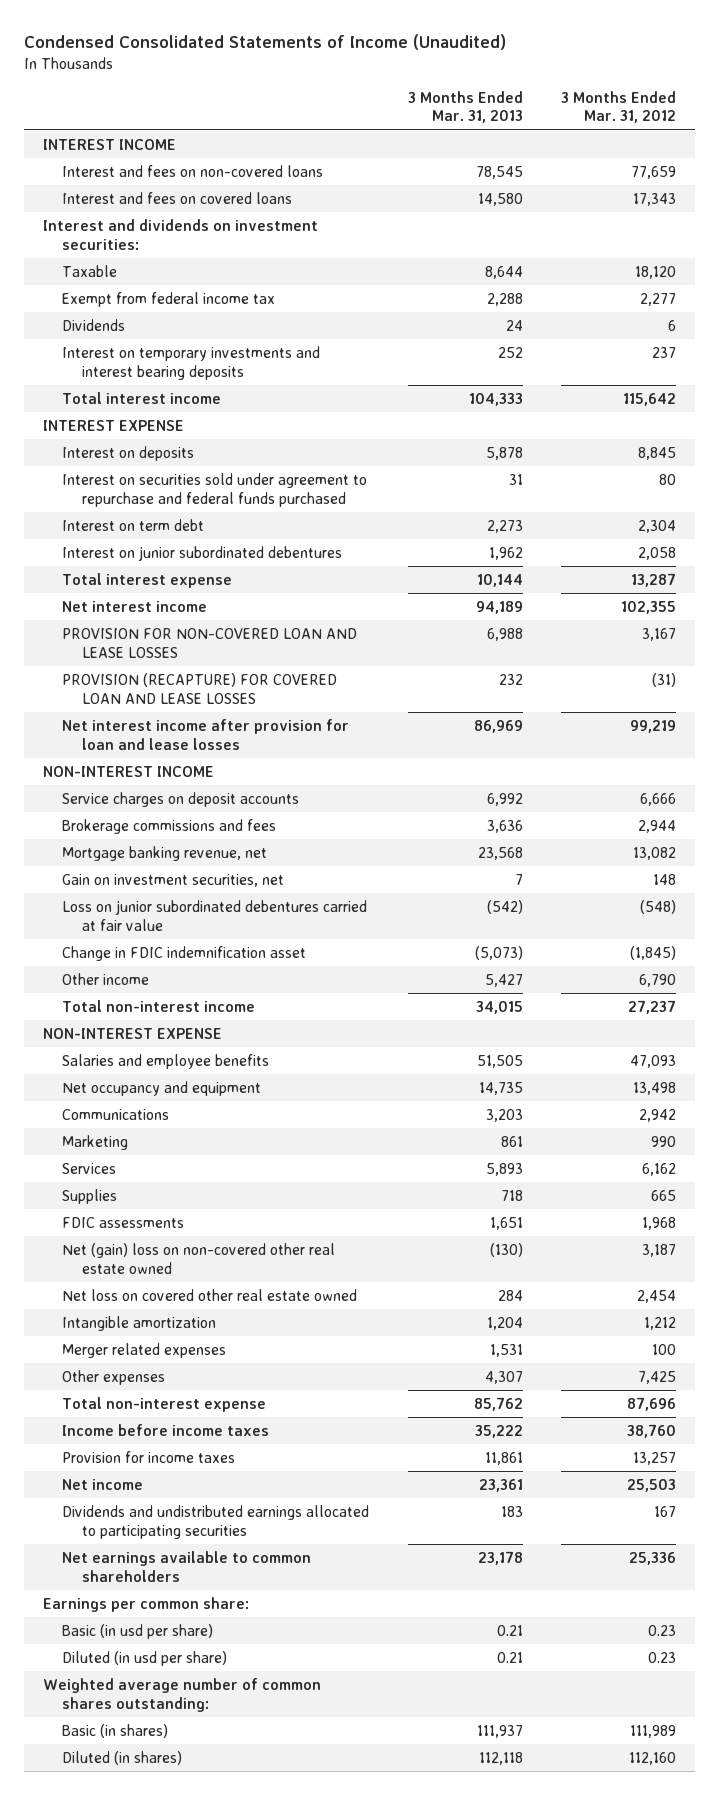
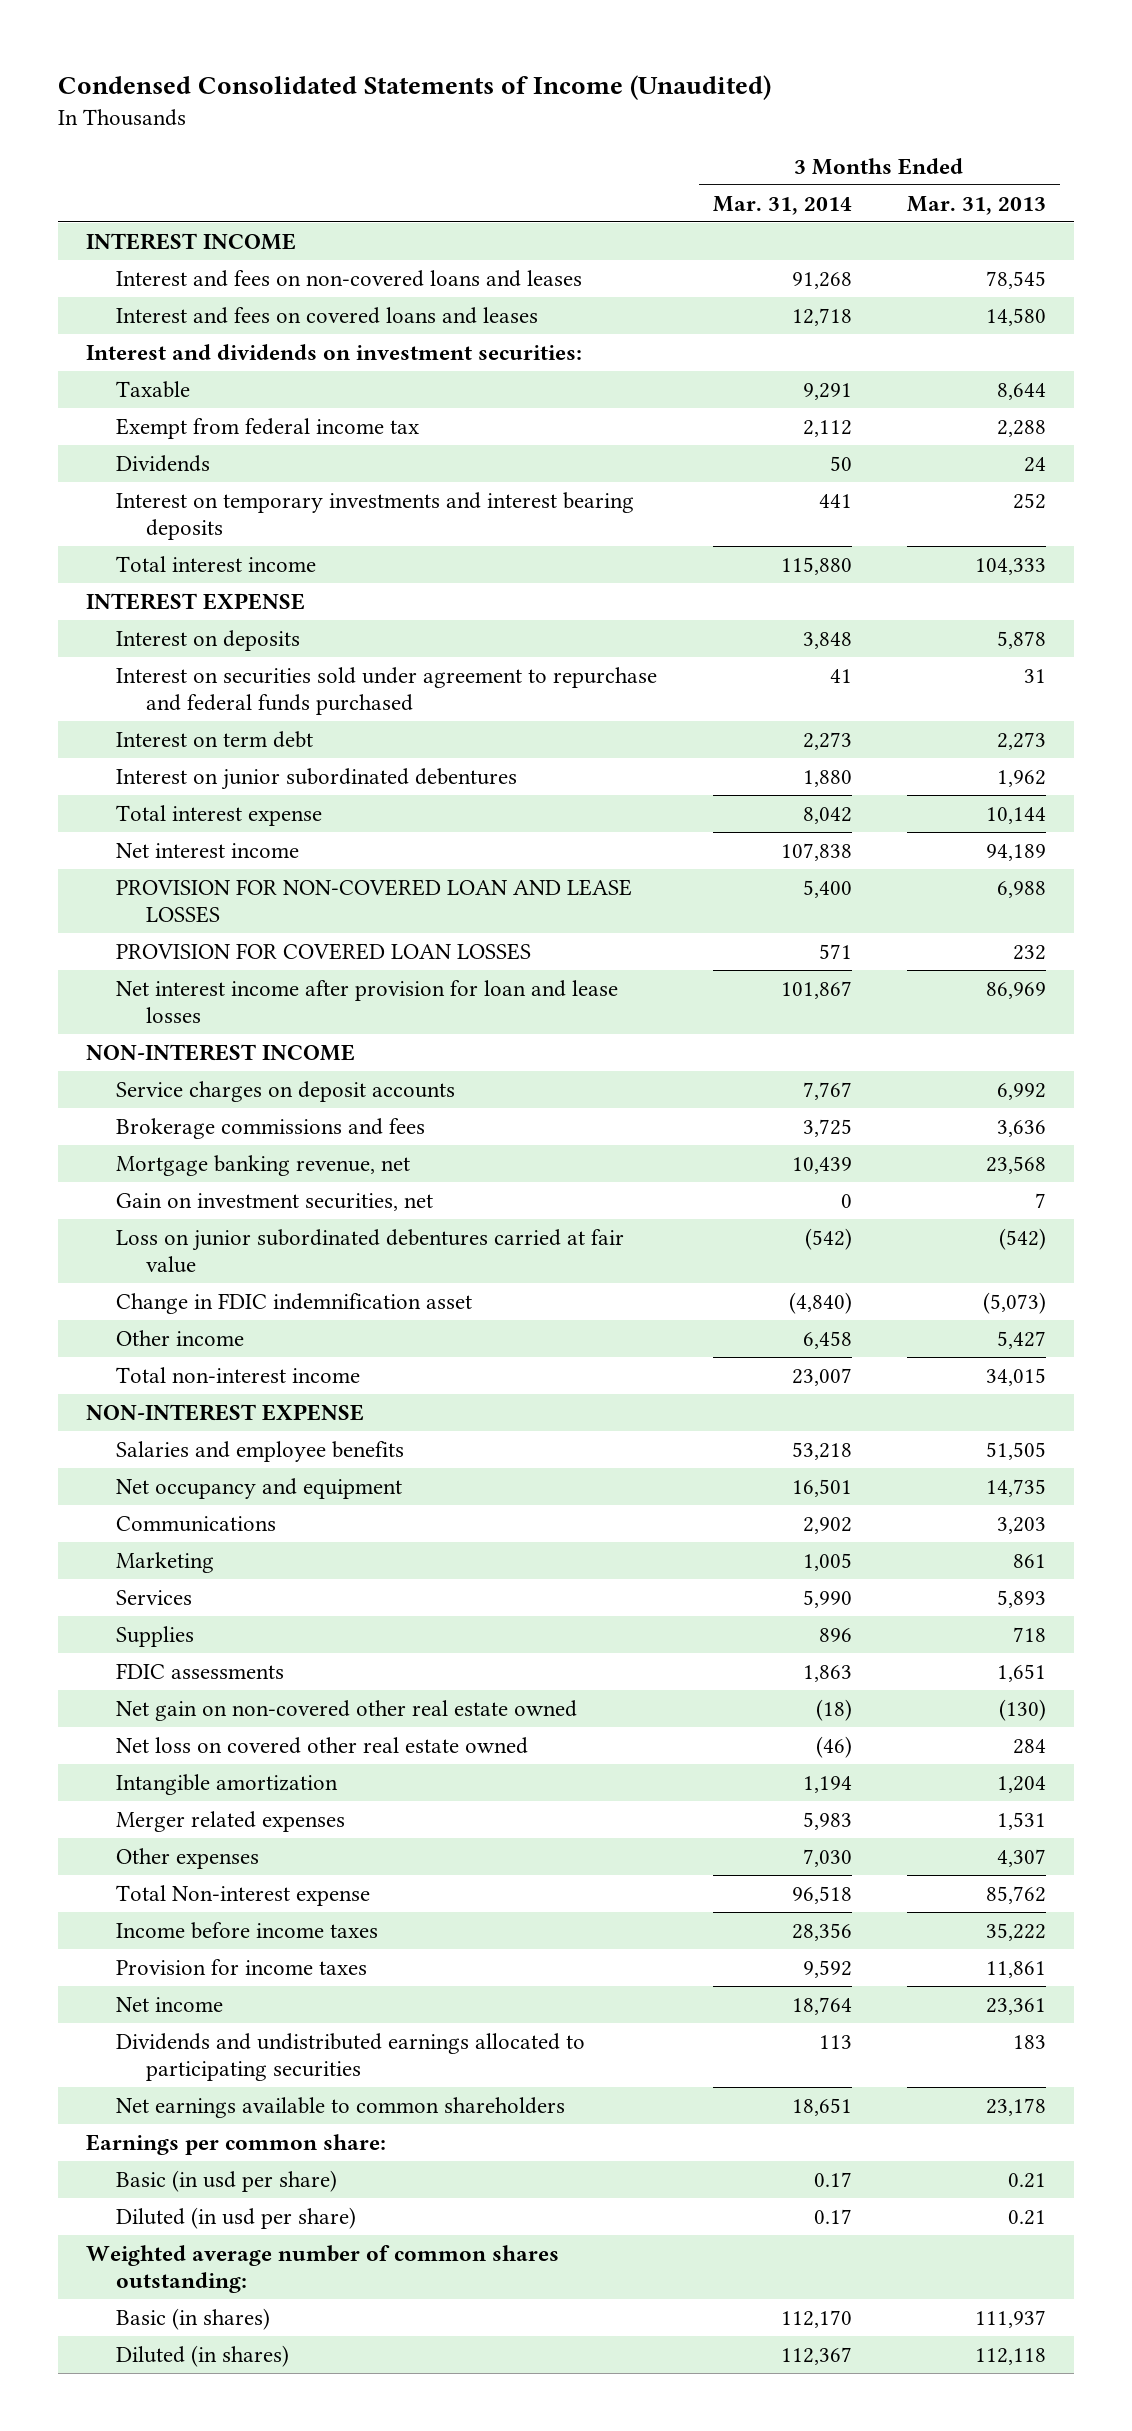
[561,90,677,124] 3 Months Ended Mar. 31, 2012 -> none
none -> [712,195,852,215] Mar. 31, 2014
[62,164,324,177] Interest and fees on non-covered loans -> [115,270,582,288] Interest and fees on non-covered loans and leases
[62,191,293,204] Interest and fees on covered loans -> [115,307,538,325] Interest and fees on covered loans and leases
[62,672,338,704] PROVISION (RECAPTURE) FOR COVERED LOAN AND LEASE LOSSES -> [115,943,531,961] PROVISION FOR COVERED LOAN LOSSES
[62,1242,336,1274] Net (gain) loss on non-covered other real estate owned -> [115,1700,577,1722] Net gain on non-covered other real estate owned
[62,1396,267,1412] Total non-interest expense -> [115,1885,370,1907] Total Non-interest expense

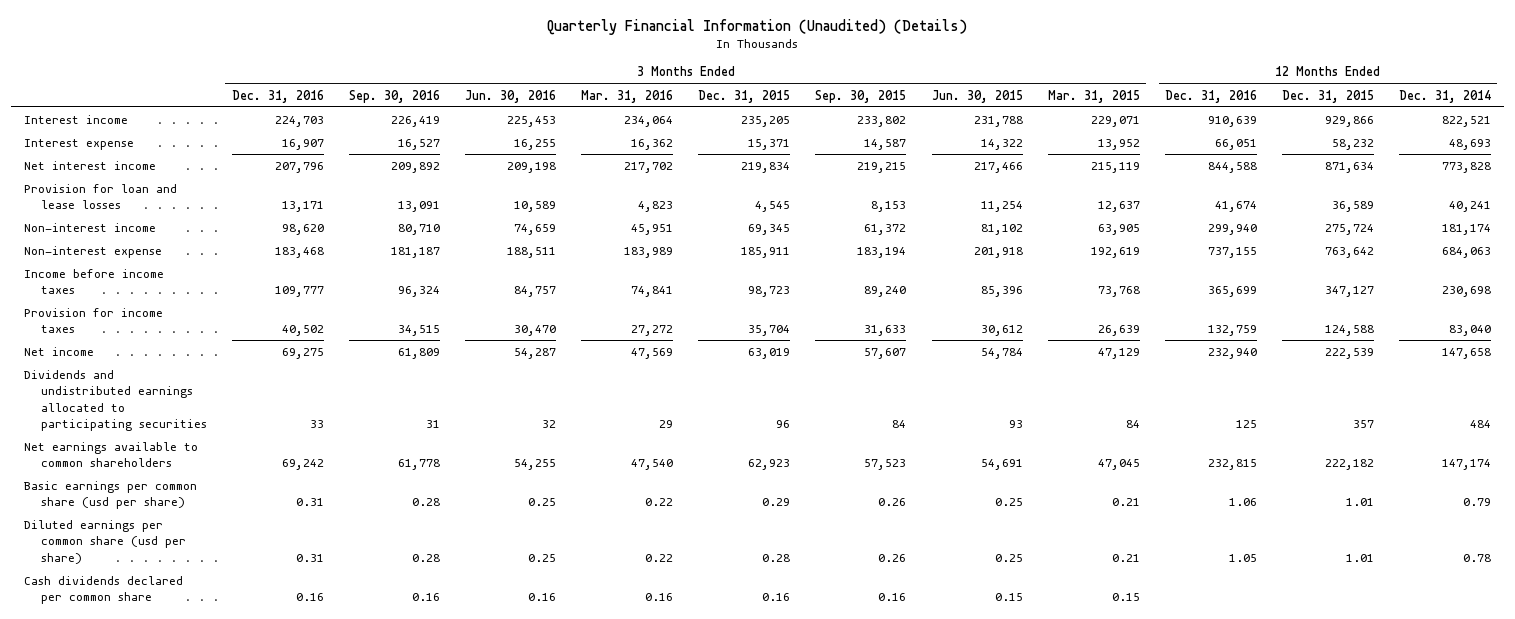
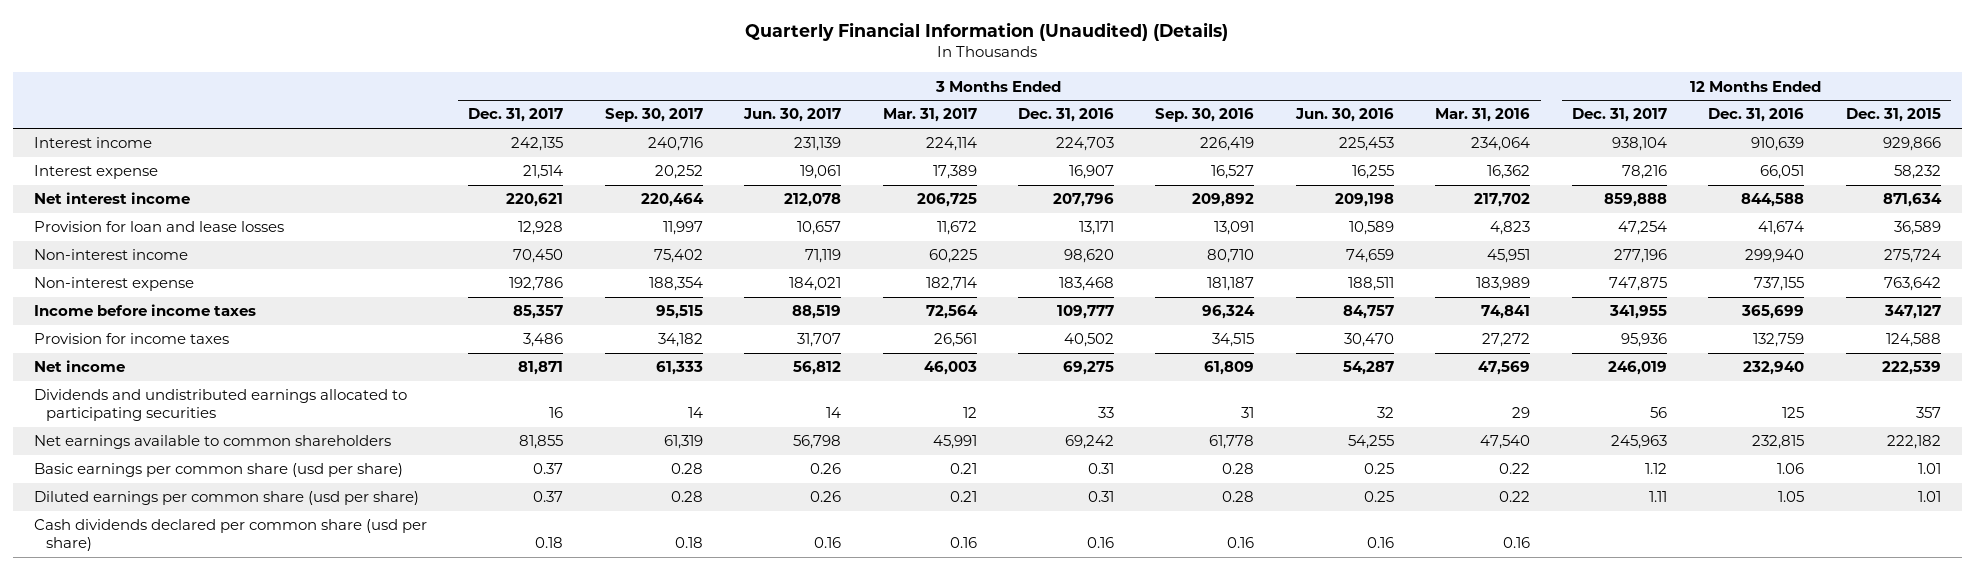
[698,89,791,103] Dec. 31, 2015 -> none
[815,89,907,103] Sep. 30, 2015 -> none
[931,89,1023,103] Jun. 30, 2015 -> none
[1047,89,1140,103] Mar. 31, 2015 -> none
[1399,89,1492,103] Dec. 31, 2014 -> none
none -> [468,108,564,123] Dec. 31, 2017
none -> [604,108,703,123] Sep. 30, 2017
none -> [743,108,842,123] Jun. 30, 2017
none -> [882,108,977,123] Mar. 31, 2017
none -> [1571,108,1667,123] Dec. 31, 2017
[23,575,183,605] Cash dividends declared per common share -> [33,519,427,551] Cash dividends declared per common share (usd per share)

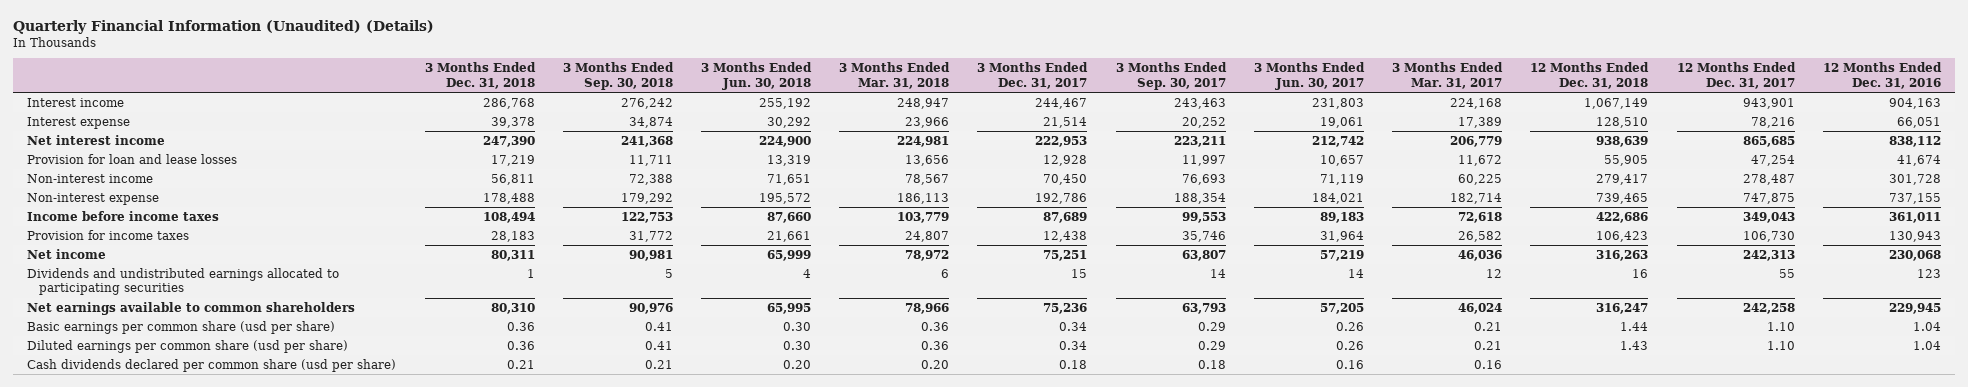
[1018,108,1115,123] Dec. 31, 2016 -> none
[1155,108,1255,123] Sep. 30, 2016 -> none
[1294,108,1394,123] Jun. 30, 2016 -> none
[1435,108,1531,123] Mar. 31, 2016 -> none
[1845,108,1941,123] Dec. 31, 2015 -> none
none -> [424,62,536,89] 3 Months Ended Dec. 31, 2018
none -> [562,62,674,90] 3 Months Ended Sep. 30, 2018
none -> [701,62,813,90] 3 Months Ended Jun. 30, 2018
none -> [839,62,951,89] 3 Months Ended Mar. 31, 2018
none -> [1530,62,1650,89] 12 Months Ended Dec. 31, 2018
[511,137,564,152] 242,135 -> [1035,97,1088,109] 244,467
[647,137,703,152] 240,716 -> [1173,97,1226,109] 243,463
[794,137,842,152] 231,139 -> [1311,97,1364,109] 231,803
[925,137,977,152] 224,114 -> [1450,97,1503,109] 224,168
[1611,137,1667,152] 938,104 -> [1742,97,1795,109] 943,901
[1751,137,1805,152] 910,639 -> [1888,97,1941,109] 904,163
[506,193,564,208] 220,621 -> [1035,135,1088,147] 222,953
[640,193,704,208] 220,464 -> [1173,135,1226,147] 223,211
[784,193,842,208] 212,078 -> [1311,135,1364,147] 212,742
[916,193,977,208] 206,725 -> [1450,135,1503,147] 206,779
[1603,193,1667,208] 859,888 -> [1742,135,1795,147] 865,685
[1741,193,1805,208] 844,588 -> [1888,135,1941,147] 838,112
[653,249,703,264] 75,402 -> [1181,173,1226,185] 76,693
[1613,249,1667,264] 277,196 -> [1742,173,1795,185] 278,487
[1745,249,1805,264] 299,940 -> [1888,173,1941,185] 301,728
[513,305,564,320] 85,357 -> [1043,211,1088,223] 87,689
[655,305,703,320] 95,515 -> [1181,211,1226,223] 99,553
[792,305,842,320] 88,519 -> [1319,211,1364,223] 89,183
[925,305,978,320] 72,564 -> [1458,211,1503,223] 72,618
[1608,305,1667,320] 341,955 -> [1742,211,1795,223] 349,043
[1741,305,1805,320] 365,699 -> [1888,211,1941,223] 361,011
[523,333,564,348] 3,486 -> [1043,230,1088,242] 12,438
[657,333,703,348] 34,182 -> [1181,230,1226,242] 35,746
[797,333,842,348] 31,707 -> [1319,230,1364,242] 31,964
[933,333,977,348] 26,561 -> [1458,230,1503,242] 26,582
[1620,333,1667,348] 95,936 -> [1742,230,1795,242] 106,730
[1753,333,1805,348] 132,759 -> [1888,230,1941,242] 130,943
[518,361,564,376] 81,871 -> [1043,249,1088,261] 75,251
[655,361,703,376] 61,333 -> [1181,249,1226,261] 63,807
[793,361,842,376] 56,812 -> [1319,249,1364,261] 57,219
[923,361,977,376] 46,003 -> [1458,249,1503,261] 46,036
[1607,361,1667,376] 246,019 -> [1742,249,1795,261] 242,313
[1743,361,1805,376] 232,940 -> [1888,249,1941,261] 230,068
[549,406,564,418] 16 -> [1071,268,1088,278] 15
[1649,406,1667,418] 56 -> [1778,268,1795,278] 55
[1782,406,1805,418] 125 -> [1916,268,1941,278] 123
[519,435,564,450] 81,855 -> [1043,302,1088,314] 75,236
[663,435,703,450] 61,319 -> [1181,302,1226,314] 63,793
[793,435,842,450] 56,798 -> [1319,302,1364,314] 57,205
[932,435,977,450] 45,991 -> [1458,302,1503,314] 46,024
[1610,435,1667,450] 245,963 -> [1742,302,1795,314] 242,258
[1752,435,1805,450] 232,815 -> [1888,302,1941,314] 229,945
[533,463,564,475] 0.37 -> [1059,321,1088,331] 0.34
[670,463,703,475] 0.28 -> [1197,321,1226,331] 0.29
[1644,463,1667,475] 1.12 -> [1766,321,1795,331] 1.10
[1777,463,1805,475] 1.06 -> [1912,321,1941,331] 1.04
[533,491,564,503] 0.37 -> [1059,340,1088,350] 0.34
[670,491,703,503] 0.28 -> [1197,340,1226,350] 0.29
[1648,491,1667,503] 1.11 -> [1766,340,1795,350] 1.10
[1778,491,1805,503] 1.05 -> [1912,340,1941,350] 1.04

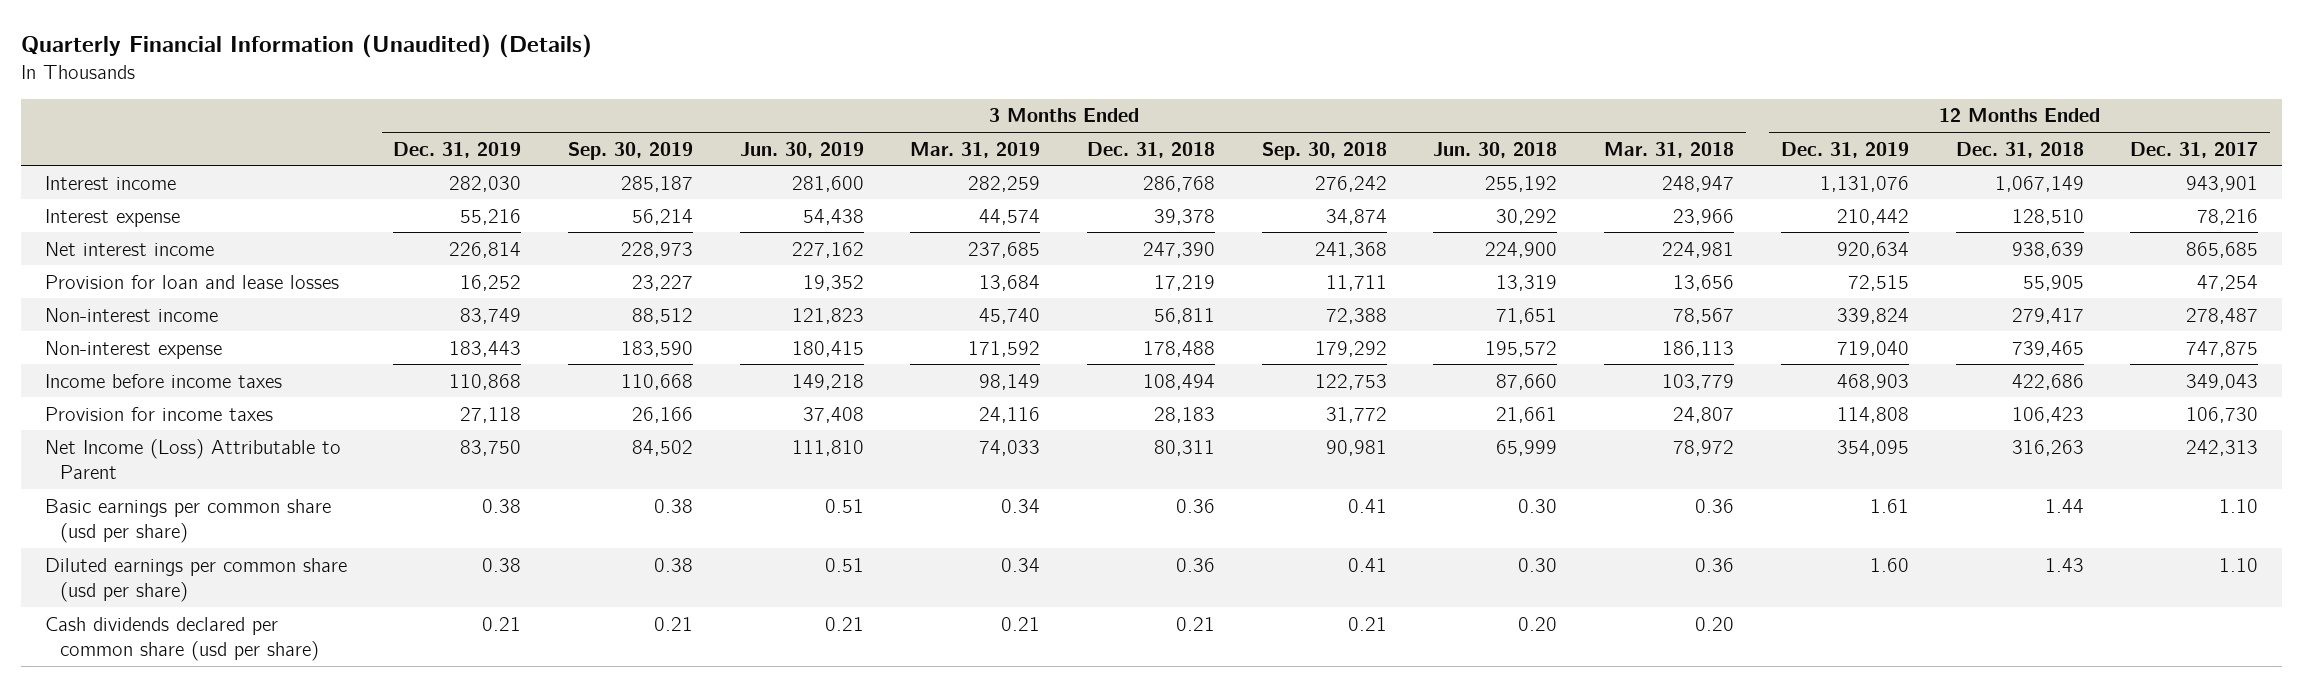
[977,62,1089,89] 3 Months Ended Dec. 31, 2017 -> none
[1115,62,1227,90] 3 Months Ended Sep. 30, 2017 -> none
[1253,62,1365,90] 3 Months Ended Jun. 30, 2017 -> none
[1392,62,1504,89] 3 Months Ended Mar. 31, 2017 -> none
[1822,62,1942,89] 12 Months Ended Dec. 31, 2016 -> none
none -> [393,141,522,158] Dec. 31, 2019
none -> [567,141,693,160] Sep. 30, 2019
none -> [739,141,864,158] Jun. 30, 2019
none -> [910,141,1041,158] Mar. 31, 2019
none -> [1780,141,1909,158] Dec. 31, 2019
[27,267,340,296] Dividends and undistributed earnings allocated to participating securities -> none
[27,301,356,315] Net earnings available to common shareholders -> none
[27,248,107,259] Net income -> [44,438,341,479] Net Income (Loss) Attributable to Parent

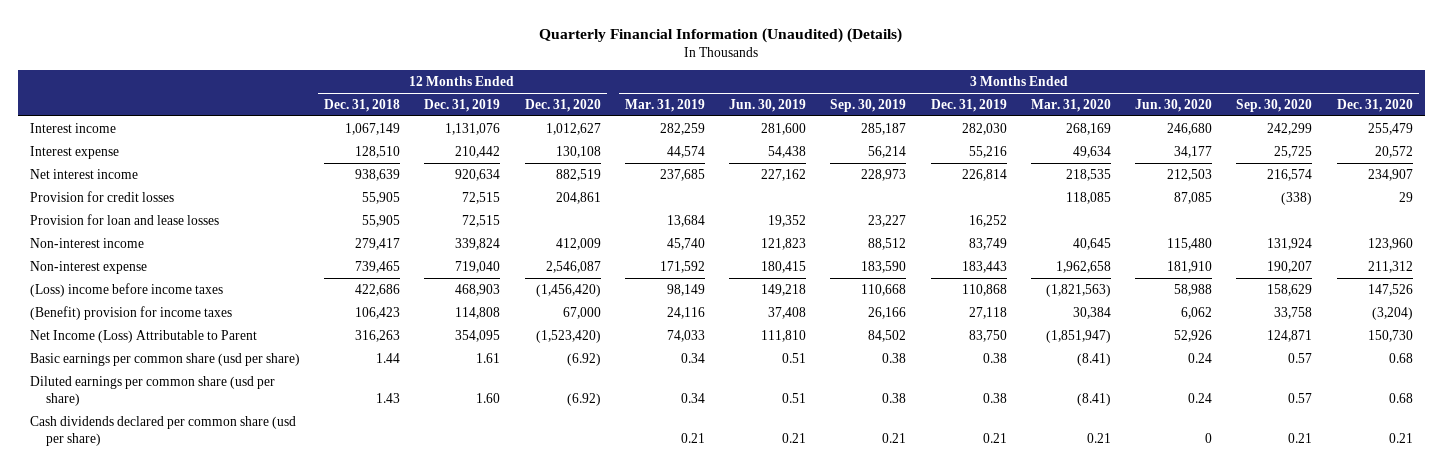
[1087,141,1216,158] Dec. 31, 2018 -> none
[1261,141,1387,160] Sep. 30, 2018 -> none
[1433,141,1558,158] Jun. 30, 2018 -> none
[1604,141,1735,158] Mar. 31, 2018 -> none
[2130,141,2259,158] Dec. 31, 2017 -> none
none -> [524,98,601,112] Dec. 31, 2020
none -> [1030,98,1111,112] Mar. 31, 2020
none -> [1135,98,1213,112] Jun. 30, 2020
none -> [1236,98,1313,112] Sep. 30, 2020
none -> [1336,98,1413,112] Dec. 31, 2020
none -> [29,190,174,202] Provision for credit losses
[44,373,282,388] Income before income taxes -> [29,282,223,297] (Loss) income before income taxes
[44,406,273,421] Provision for income taxes -> [29,305,232,320] (Benefit) provision for income taxes

